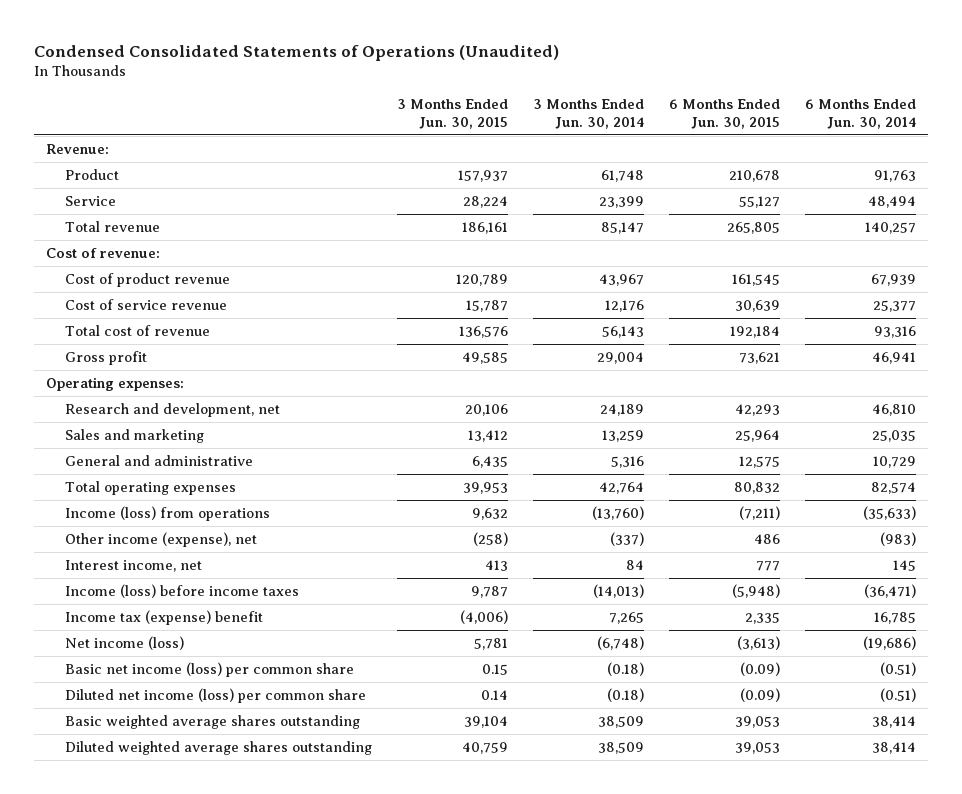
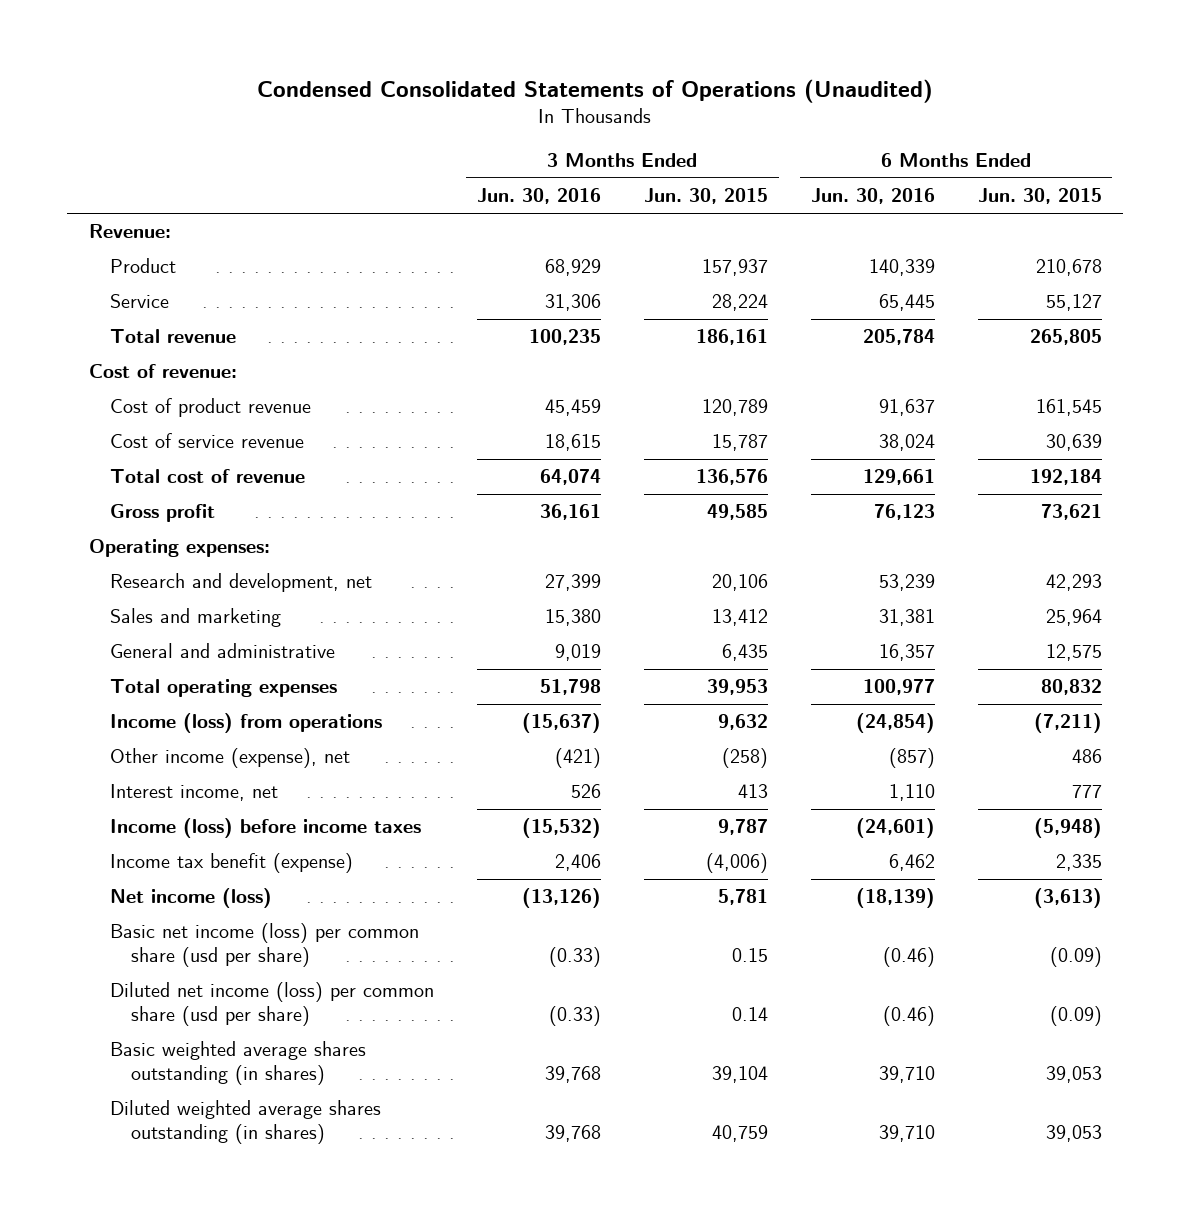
[532,99,644,129] 3 Months Ended Jun. 30, 2014 -> none
[804,99,916,129] 6 Months Ended Jun. 30, 2014 -> none
none -> [476,188,601,205] Jun. 30, 2016
none -> [810,188,935,205] Jun. 30, 2016
[64,610,263,626] Income tax (expense) benefit -> [110,853,354,874] Income tax benefit (expense)
[64,662,354,678] Basic net income (loss) per common share -> [110,923,420,968] Basic net income (loss) per common share (usd per share)
[64,688,366,704] Diluted net income (loss) per common share -> [110,982,435,1027] Diluted net income (loss) per common share (usd per share)
[64,715,360,730] Basic weighted average shares outstanding -> [110,1041,367,1086] Basic weighted average shares outstanding (in shares)
[64,741,372,756] Diluted weighted average shares outstanding -> [110,1100,382,1145] Diluted weighted average shares outstanding (in shares)

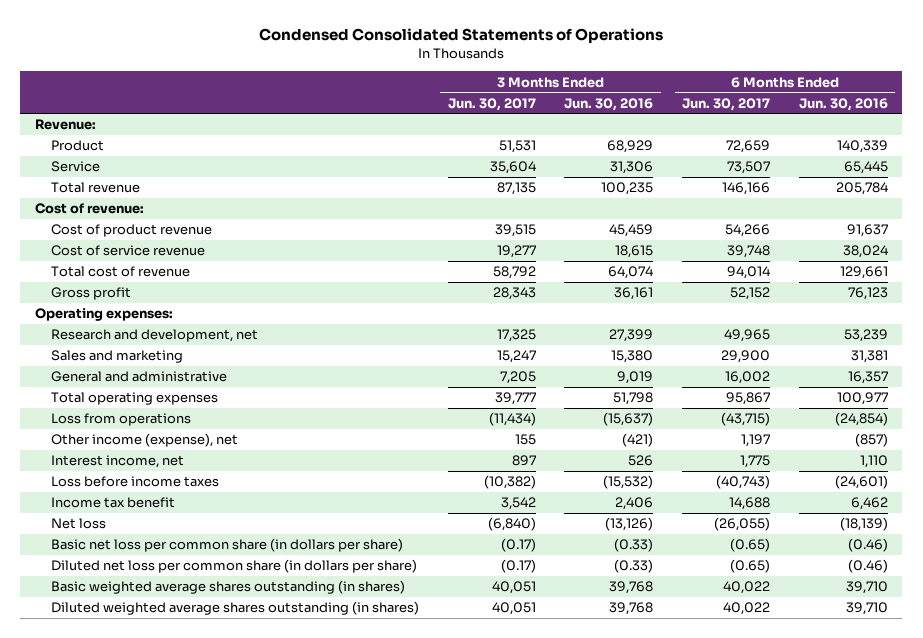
[257,79,934,104] Condensed Consolidated Statements of Operations (Unaudited) -> [259,28,664,44] Condensed Consolidated Statements of Operations
[643,188,768,205] Jun. 30, 2015 -> none
[977,188,1102,205] Jun. 30, 2015 -> none
none -> [447,97,536,111] Jun. 30, 2017
none -> [682,97,771,111] Jun. 30, 2017
[110,713,383,734] Income (loss) from operations -> [50,413,191,427] Loss from operations
[110,818,422,839] Income (loss) before income taxes -> [50,476,219,488] Loss before income taxes
[110,853,354,874] Income tax benefit (expense) -> [50,497,175,509] Income tax benefit
[110,888,273,909] Net income (loss) -> [50,518,106,530] Net loss
[110,923,420,968] Basic net income (loss) per common share (usd per share) -> [50,538,403,553] Basic net loss per common share (in dollars per share)
[110,982,435,1027] Diluted net income (loss) per common share (usd per share) -> [50,559,417,574] Diluted net loss per common share (in dollars per share)

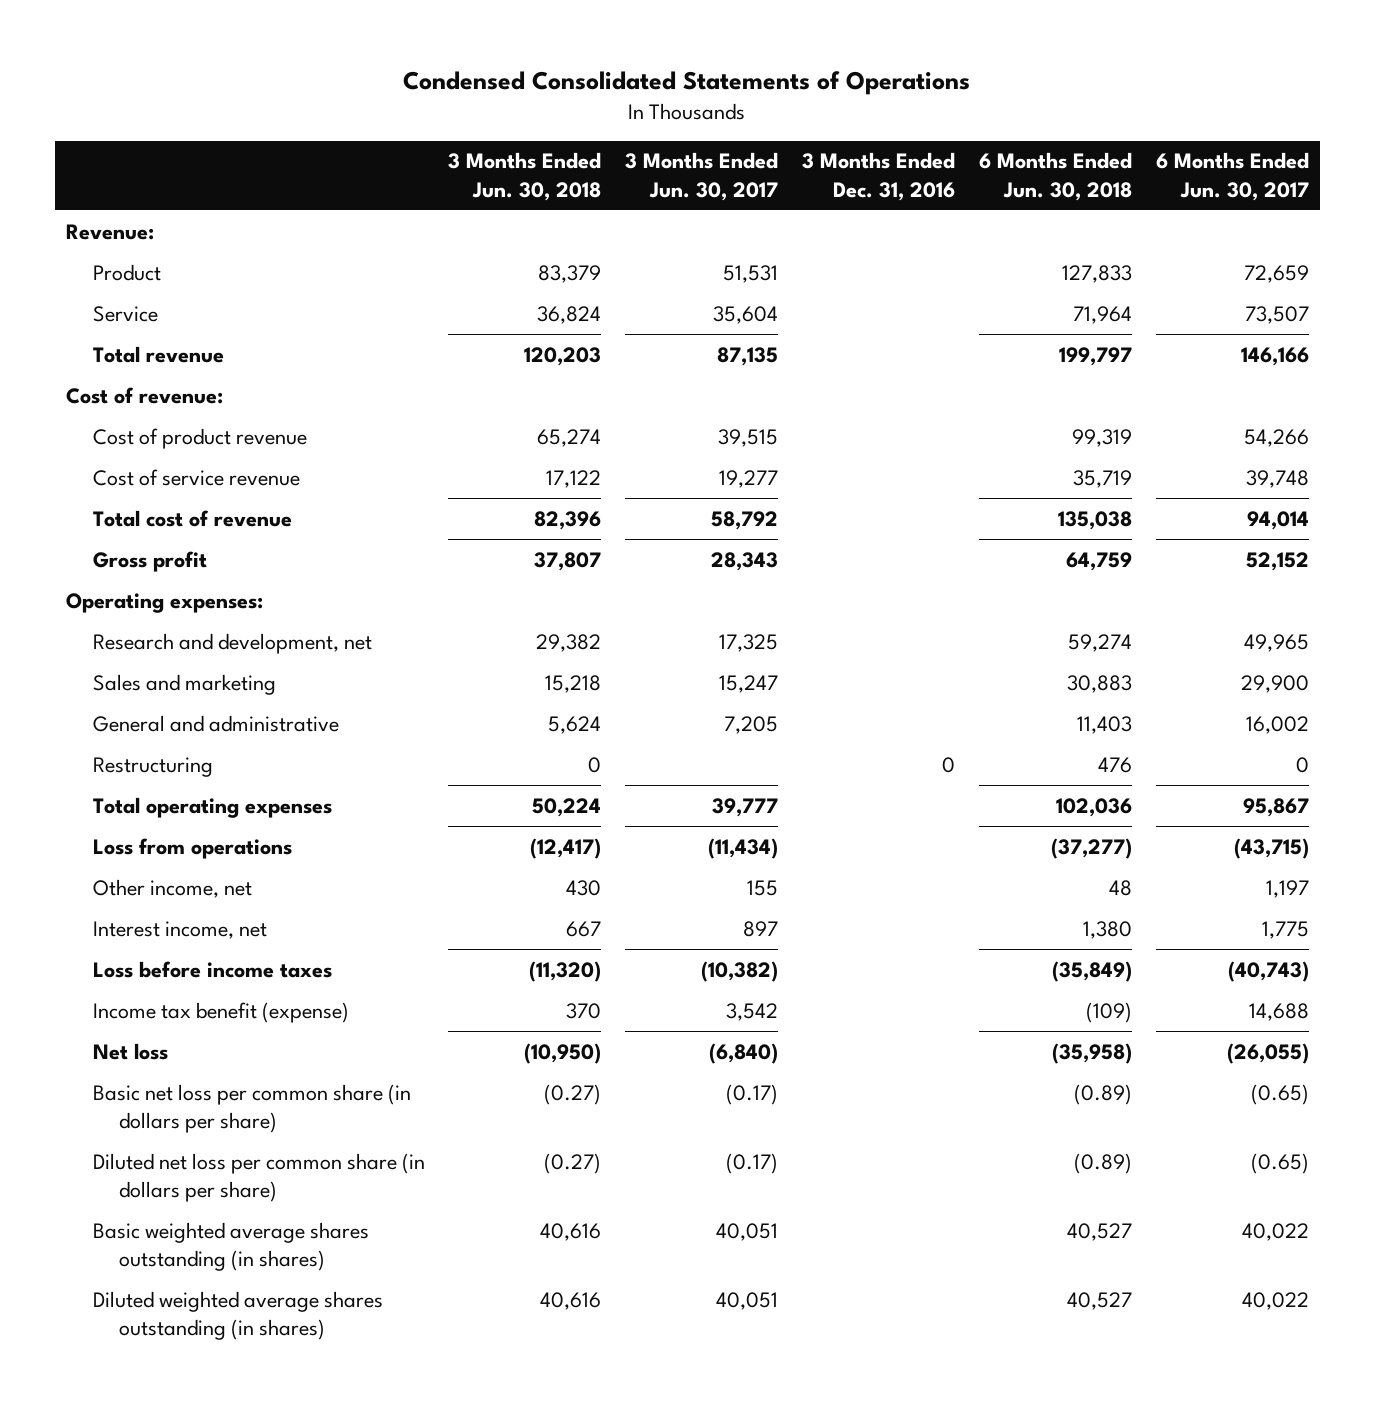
[564,97,654,111] Jun. 30, 2016 -> none
[799,97,889,111] Jun. 30, 2016 -> none
none -> [448,152,602,201] 3 Months Ended Jun. 30, 2018
none -> [801,152,955,201] 3 Months Ended Dec. 31, 2016
none -> [978,152,1132,201] 6 Months Ended Jun. 30, 2018
none -> [92,756,213,777] Restructuring
[50,433,238,448] Other income (expense), net -> [92,878,252,898] Other income, net
[50,497,175,509] Income tax benefit -> [92,1001,349,1023] Income tax benefit (expense)

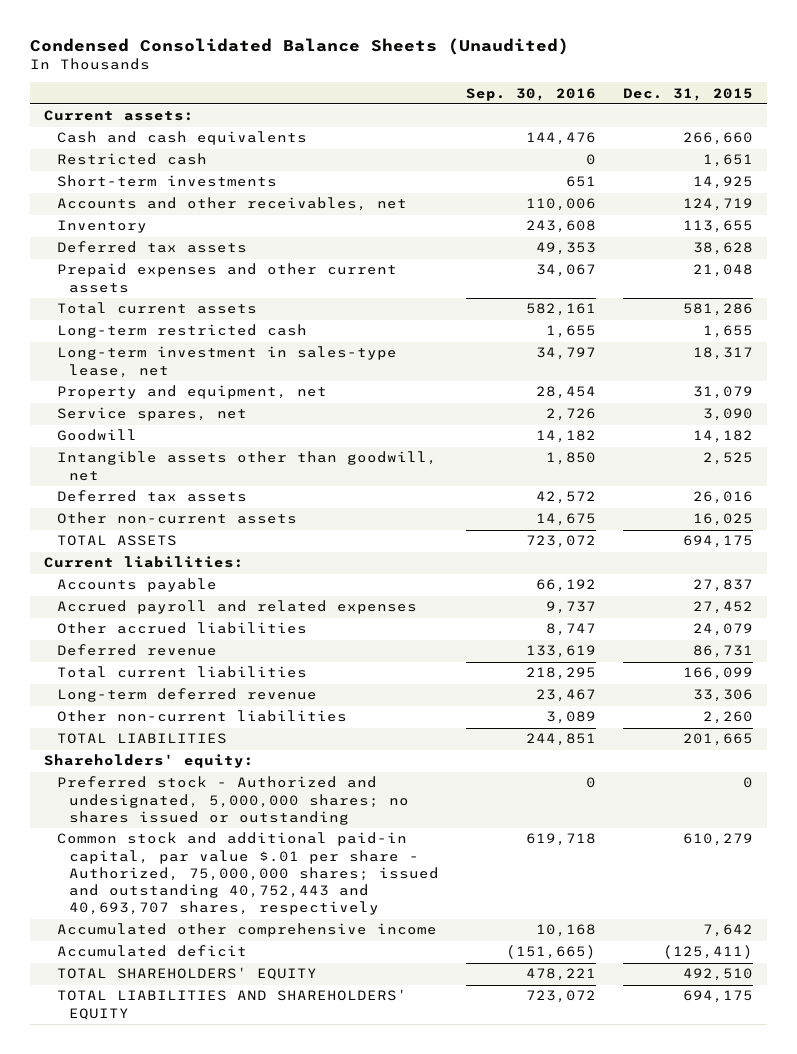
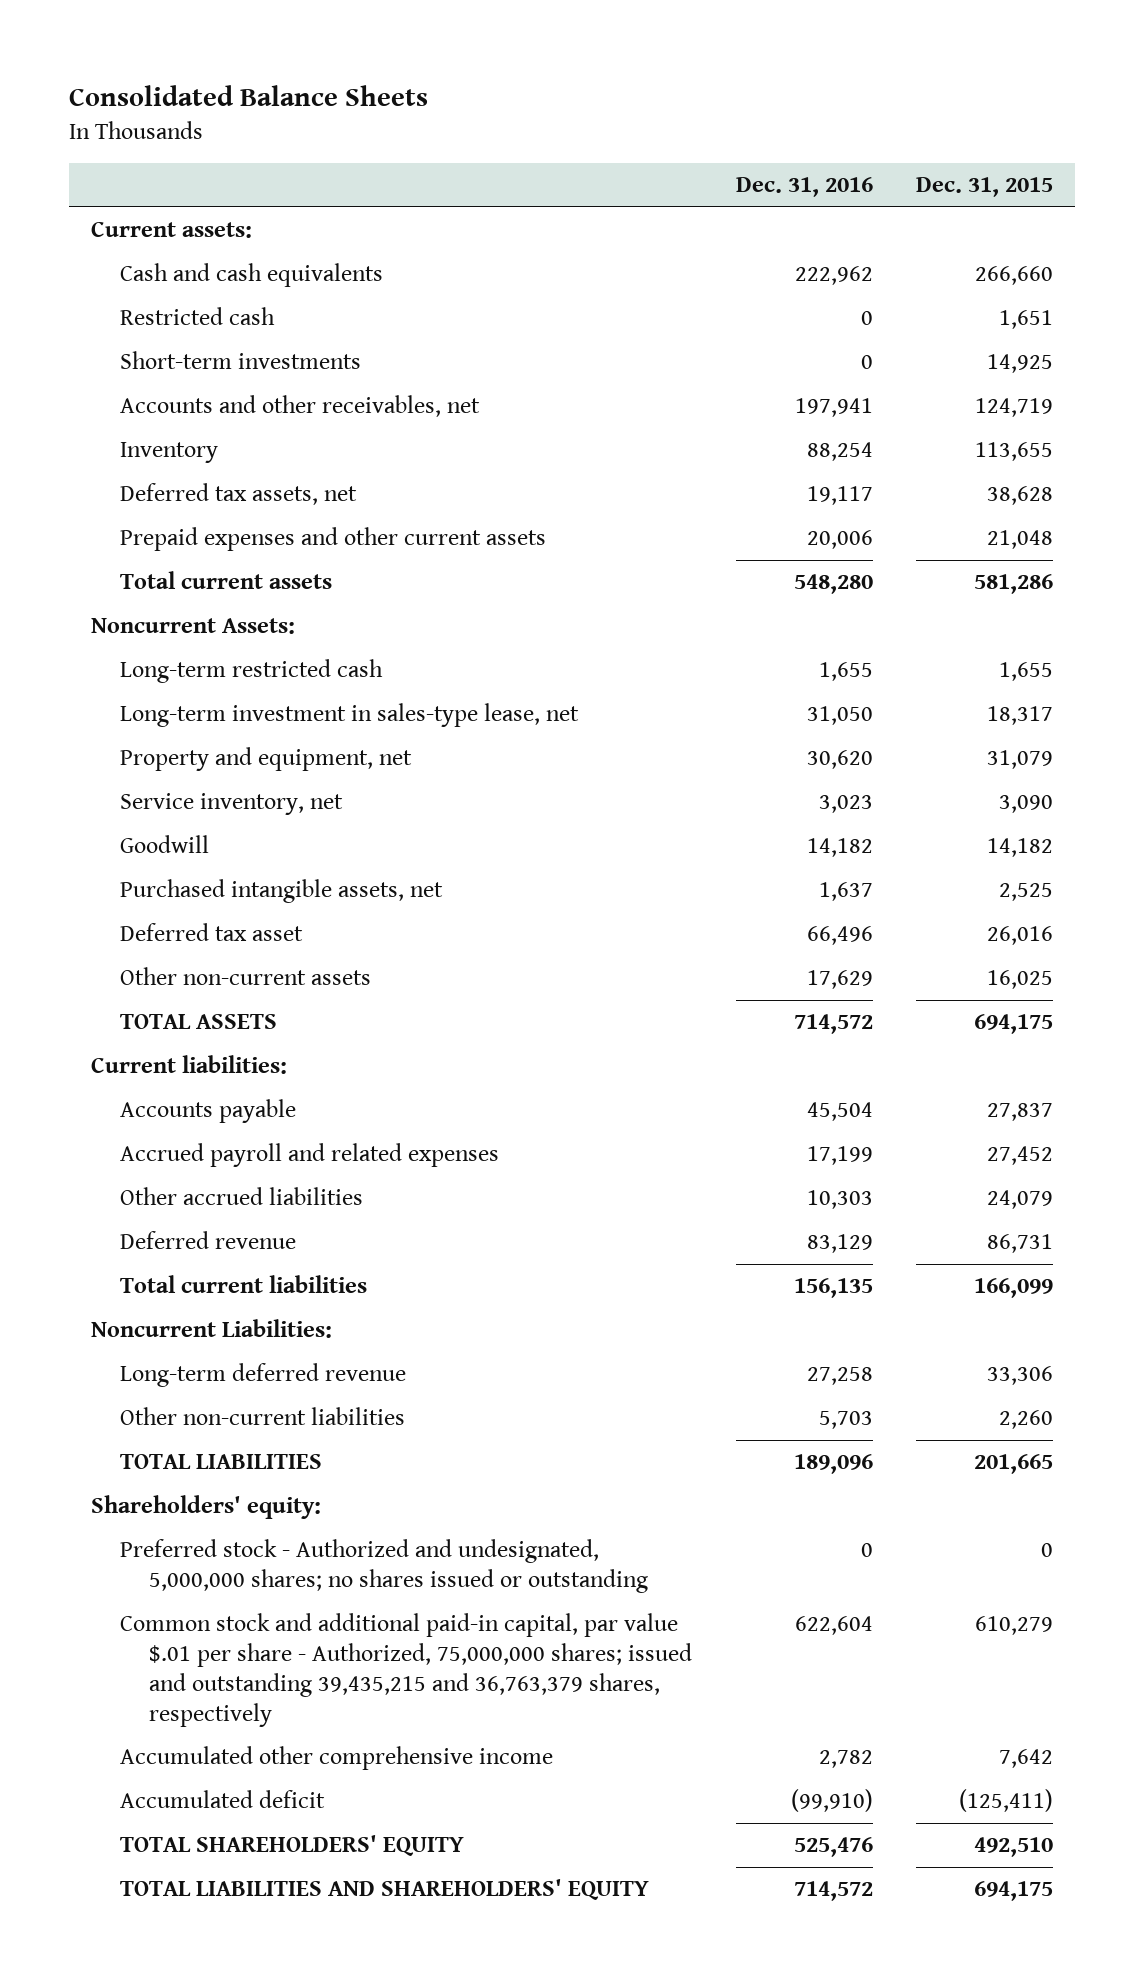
[30,38,570,56] Condensed Consolidated Balance Sheets (Unaudited) -> [69,85,429,107] Consolidated Balance Sheets
[466,87,597,101] Sep. 30, 2016 -> none
none -> [735,177,873,198] Dec. 31, 2016
[56,241,247,254] Deferred tax assets -> [120,483,358,506] Deferred tax assets, net
none -> [90,618,295,635] Noncurrent Assets:
[56,407,247,422] Service spares, net -> [120,793,344,816] Service inventory, net
[56,451,437,481] Intangible assets other than goodwill, net -> [120,879,444,904] Purchased intangible assets, net
[56,490,247,503] Deferred tax assets -> [120,923,304,942] Deferred tax asset
none -> [90,1319,332,1339] Noncurrent Liabilities:
[56,832,440,916] Common stock and additional paid-in capital, par value $.01 per share - Authorized, 75,000,000 shares; issued and outstanding 40,752,443 and 40,693,707 shares, respectively -> [120,1613,693,1727] Common stock and additional paid-in capital, par value $.01 per share - Authorized, 75,000,000 shares; issued and outstanding 39,435,215 and 36,763,379 shares, respectively

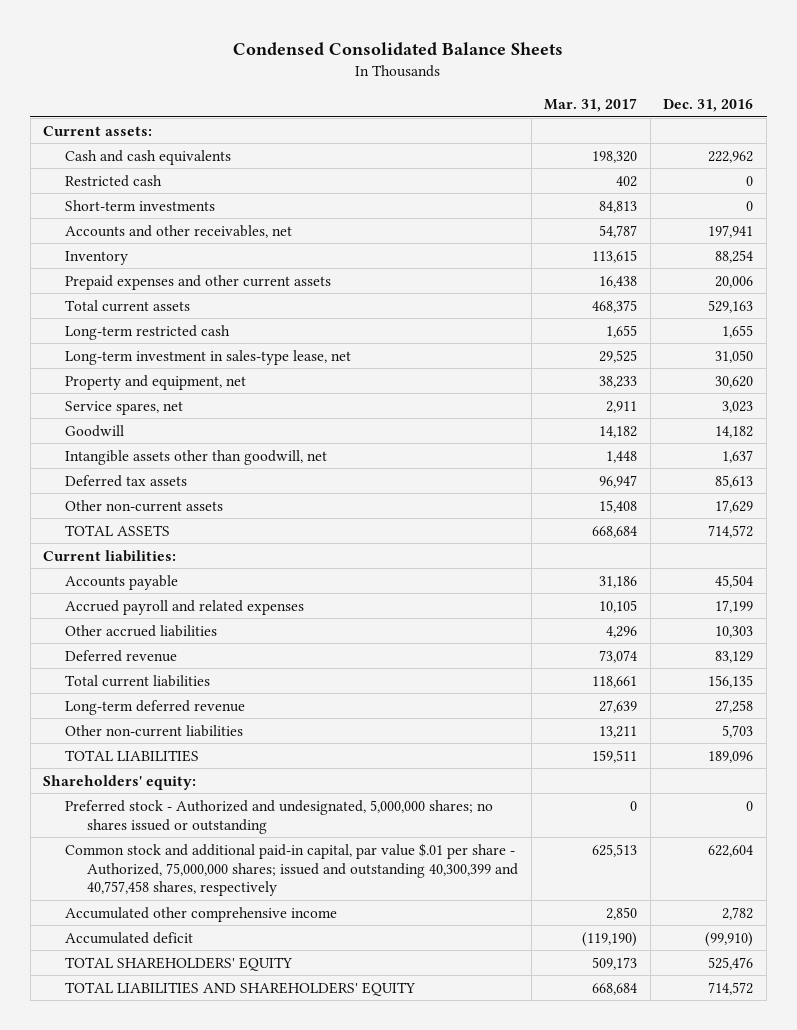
[69,85,429,107] Consolidated Balance Sheets -> [233,41,564,55] Condensed Consolidated Balance Sheets
[915,177,1053,198] Dec. 31, 2015 -> none
none -> [544,98,638,113] Mar. 31, 2017
[120,483,358,506] Deferred tax assets, net -> none
[90,618,295,635] Noncurrent Assets: -> none
[793,574,873,595] 548,280 -> [708,299,754,313] 529,163
[120,793,344,816] Service inventory, net -> [65,400,184,415] Service spares, net
[120,879,444,904] Purchased intangible assets, net -> [65,449,328,465] Intangible assets other than goodwill, net
[120,923,304,942] Deferred tax asset -> [65,474,188,487] Deferred tax assets
[806,926,873,946] 66,496 -> [715,474,754,488] 85,613
[90,1319,332,1339] Noncurrent Liabilities: -> none
[120,1613,693,1727] Common stock and additional paid-in capital, par value $.01 per share - Authorized, 75,000,000 shares; issued and outstanding 39,435,215 and 36,763,379 shares, respectively -> [65,842,519,897] Common stock and additional paid-in capital, par value $.01 per share - Authorized, 75,000,000 shares; issued and outstanding 40,300,399 and 40,757,458 shares, respectively

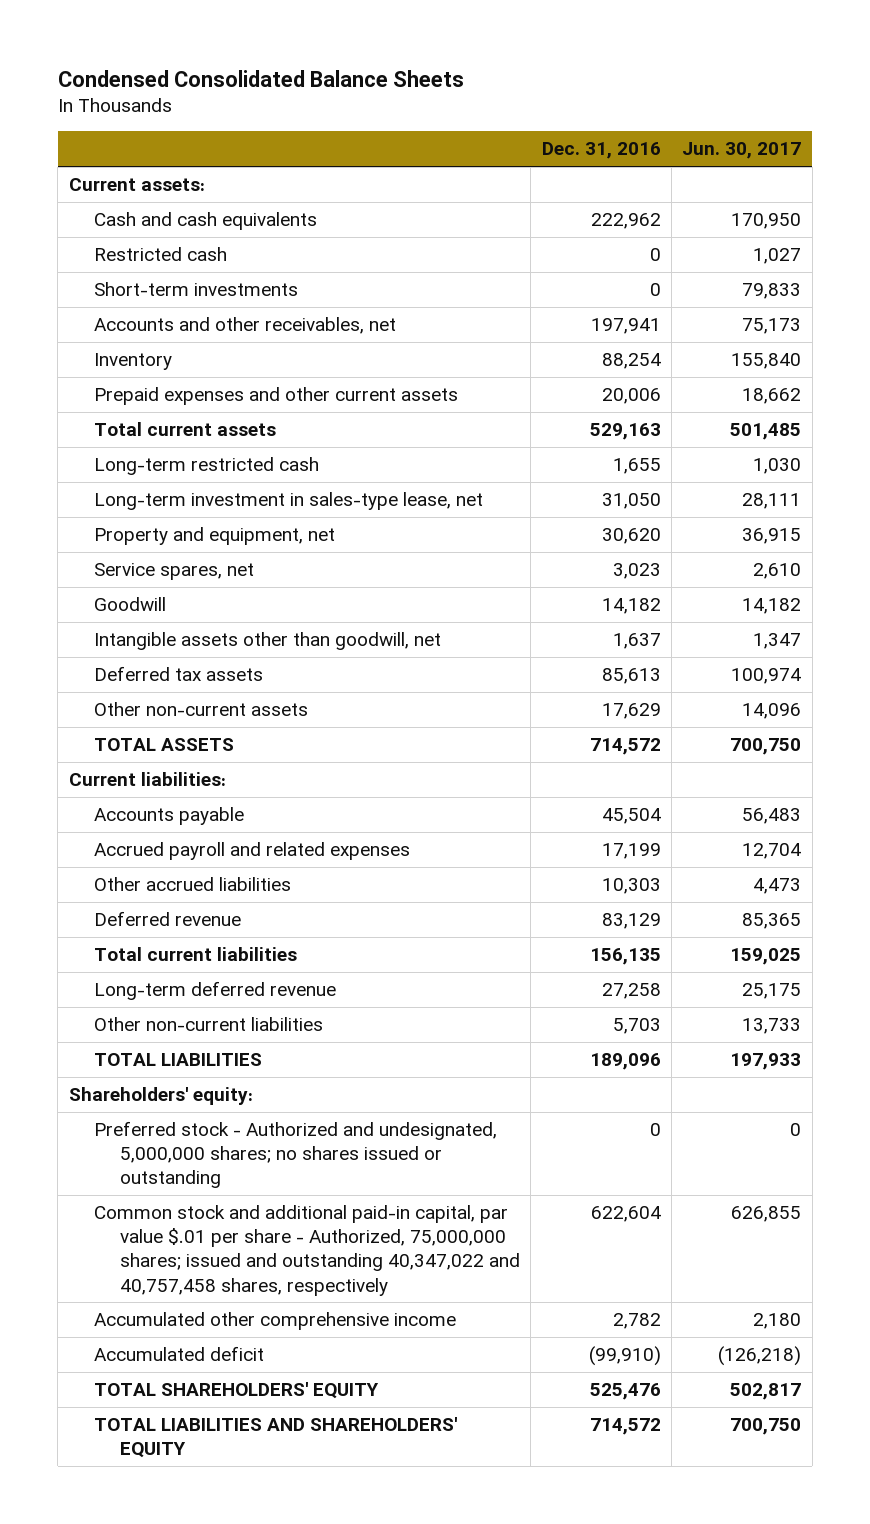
[544,98,638,113] Mar. 31, 2017 -> none
none -> [682,142,802,160] Jun. 30, 2017
[65,842,519,897] Common stock and additional paid-in capital, par value $.01 per share - Authorized, 75,000,000 shares; issued and outstanding 40,300,399 and 40,757,458 shares, respectively -> [94,1205,520,1296] Common stock and additional paid-in capital, par value $.01 per share - Authorized, 75,000,000 shares; issued and outstanding 40,347,022 and 40,757,458 shares, respectively

